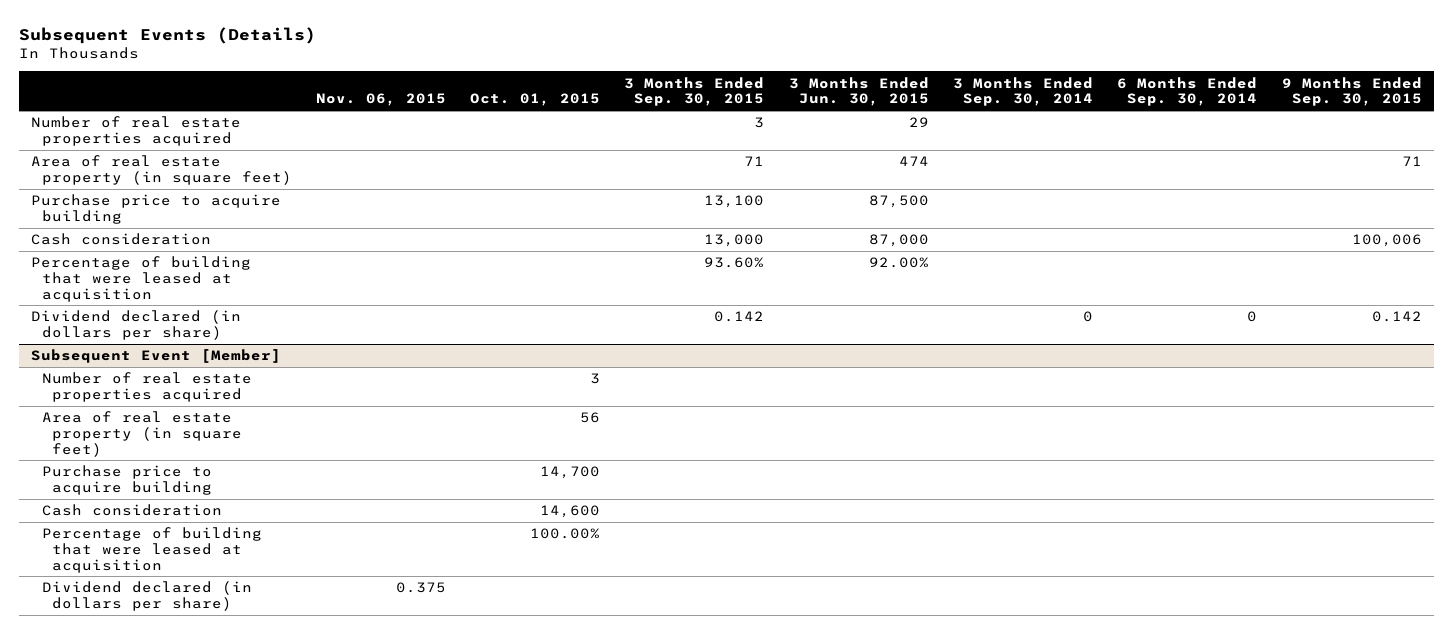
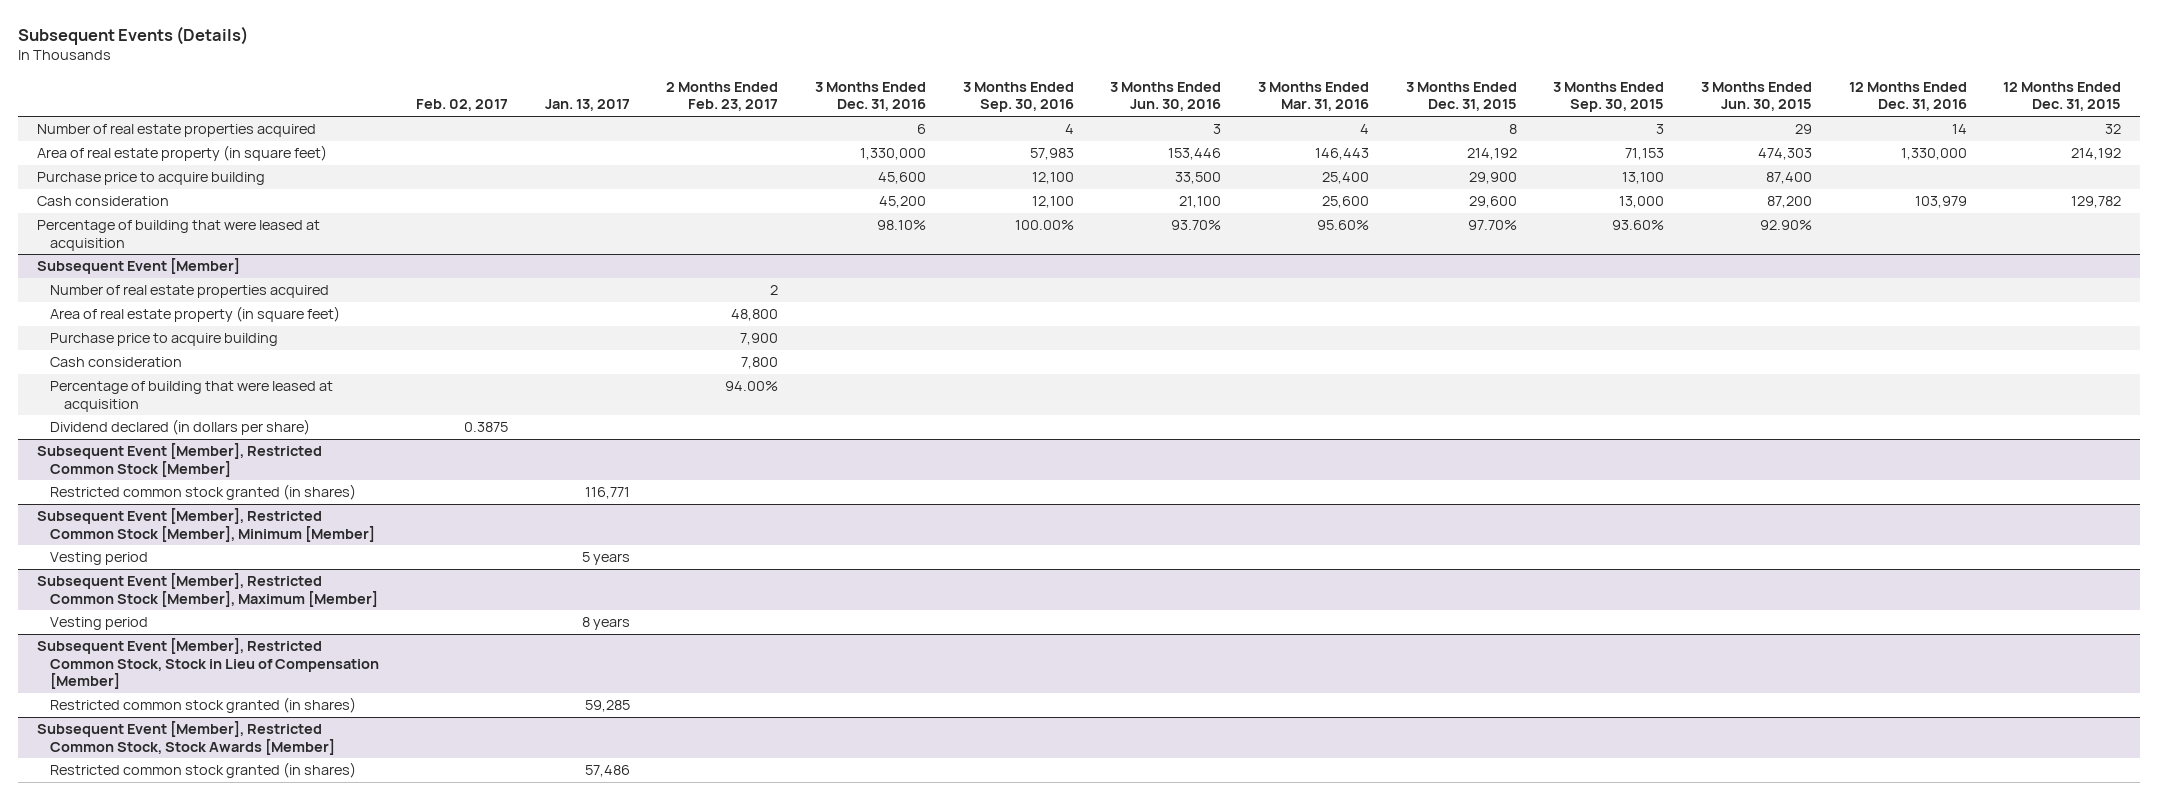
[315,93,446,107] Nov. 06, 2015 -> none
[470,93,601,107] Oct. 01, 2015 -> none
[953,76,1094,107] 3 Months Ended Sep. 30, 2014 -> none
[1117,76,1258,107] 6 Months Ended Sep. 30, 2014 -> none
[1281,76,1422,107] 9 Months Ended Sep. 30, 2015 -> none
none -> [416,99,509,112] Feb. 02, 2017
none -> [544,99,630,112] Jan. 13, 2017
none -> [666,81,779,112] 2 Months Ended Feb. 23, 2017
none -> [814,81,926,112] 3 Months Ended Dec. 31, 2016
none -> [962,81,1074,113] 3 Months Ended Sep. 30, 2016
none -> [1110,81,1222,112] 3 Months Ended Jun. 30, 2016
none -> [1257,81,1369,112] 3 Months Ended Mar. 31, 2016
none -> [1405,81,1517,112] 3 Months Ended Dec. 31, 2015
none -> [1848,81,1967,112] 12 Months Ended Dec. 31, 2016
none -> [2003,81,2122,112] 12 Months Ended Dec. 31, 2015
[31,310,242,340] Dividend declared (in dollars per share) -> none
[744,156,765,167] 71 -> [1625,148,1665,161] 71,153
[898,156,929,167] 474 -> [1757,148,1812,161] 474,303
[868,195,929,209] 87,500 -> [1765,172,1812,185] 87,400
[868,234,929,248] 87,000 -> [1766,196,1812,209] 87,200
[868,257,929,269] 92.00% -> [1759,220,1812,231] 92.90%
none -> [36,443,322,477] Subsequent Event [Member], Restricted Common Stock [Member]
none -> [50,484,357,501] Restricted common stock granted (in shares)
none -> [36,508,376,542] Subsequent Event [Member], Restricted Common Stock [Member], Minimum [Member]
none -> [50,552,149,566] Vesting period
none -> [36,573,379,607] Subsequent Event [Member], Restricted Common Stock [Member], Maximum [Member]
none -> [50,617,149,631] Vesting period
none -> [36,638,380,690] Subsequent Event [Member], Restricted Common Stock, Stock in Lieu of Compensation [Member]
none -> [50,697,357,714] Restricted common stock granted (in shares)
none -> [36,721,336,755] Subsequent Event [Member], Restricted Common Stock, Stock Awards [Member]
none -> [50,762,357,779] Restricted common stock granted (in shares)

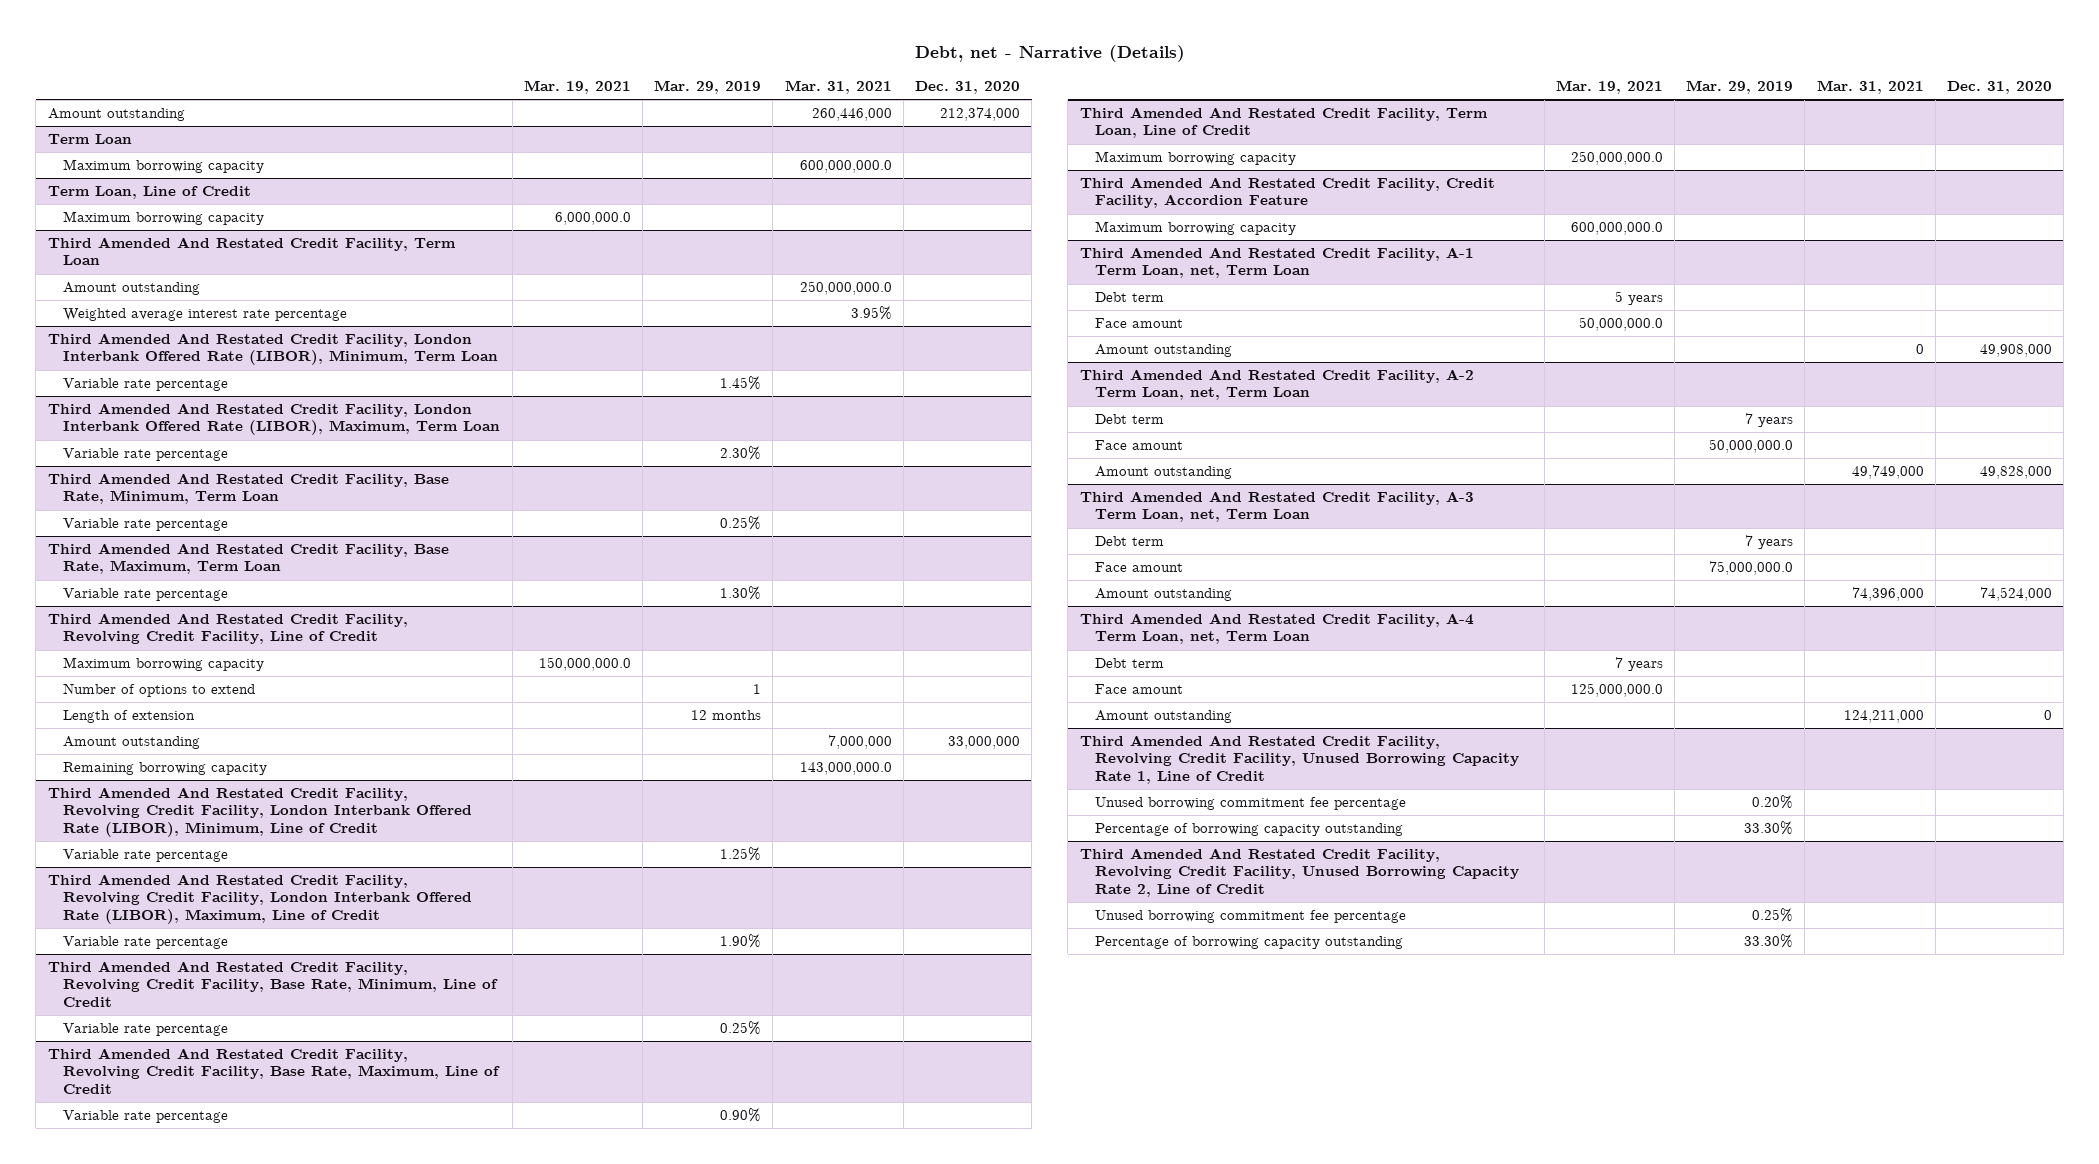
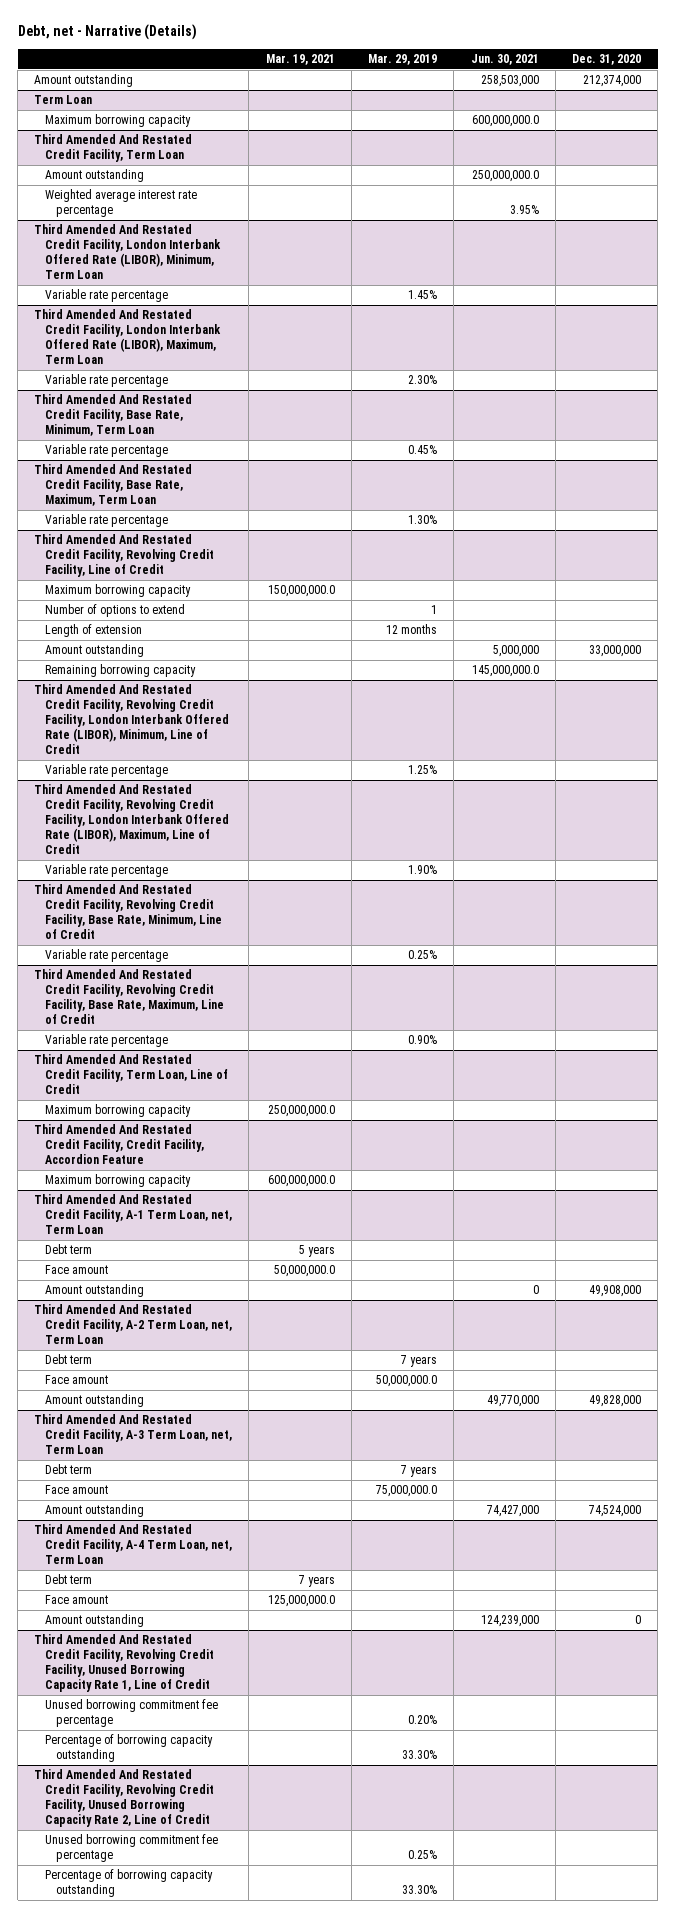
[784,80,892,95] Mar. 31, 2021 -> none
none -> [470,54,539,66] Jun. 30, 2021
[47,186,251,200] Term Loan, Line of Credit -> none
[63,211,265,226] Maximum borrowing capacity -> none
[720,516,762,531] 0.25% -> [408,445,438,455] 0.45%

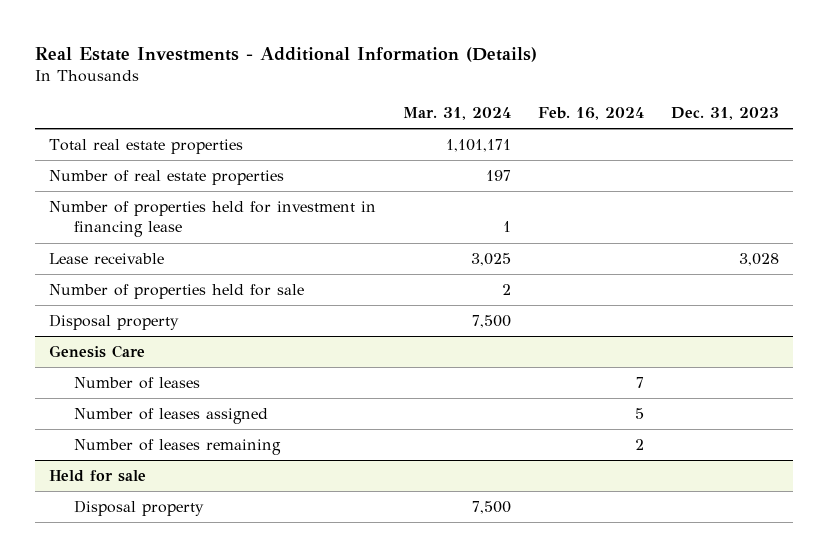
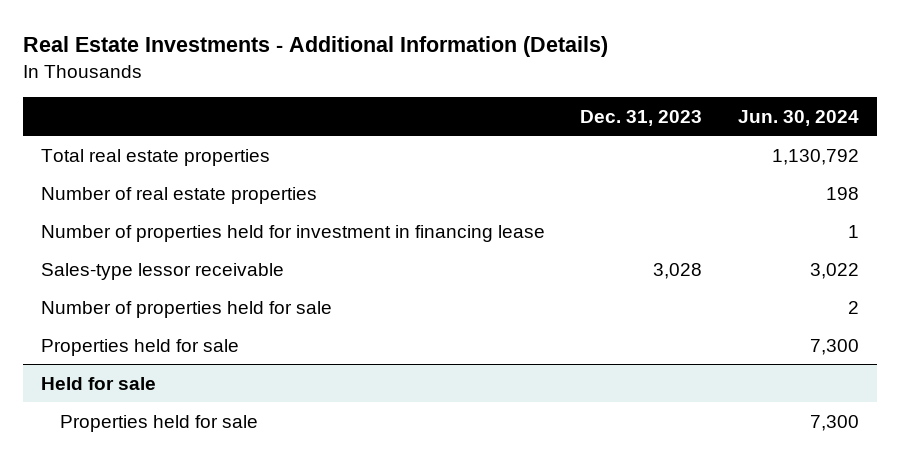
[402,106,511,120] Mar. 31, 2024 -> none
[537,106,644,120] Feb. 16, 2024 -> none
none -> [737,109,859,126] Jun. 30, 2024
[48,253,164,265] Lease receivable -> [40,262,284,280] Sales-type lessor receivable
[48,345,145,359] Genesis Care -> none
[73,377,200,390] Number of leases -> none
[73,408,268,425] Number of leases assigned -> none
[73,439,281,456] Number of leases remaining -> none
[48,314,179,331] Disposal property -> [40,338,239,356] Properties held for sale
[73,500,204,517] Disposal property -> [59,414,258,432] Properties held for sale

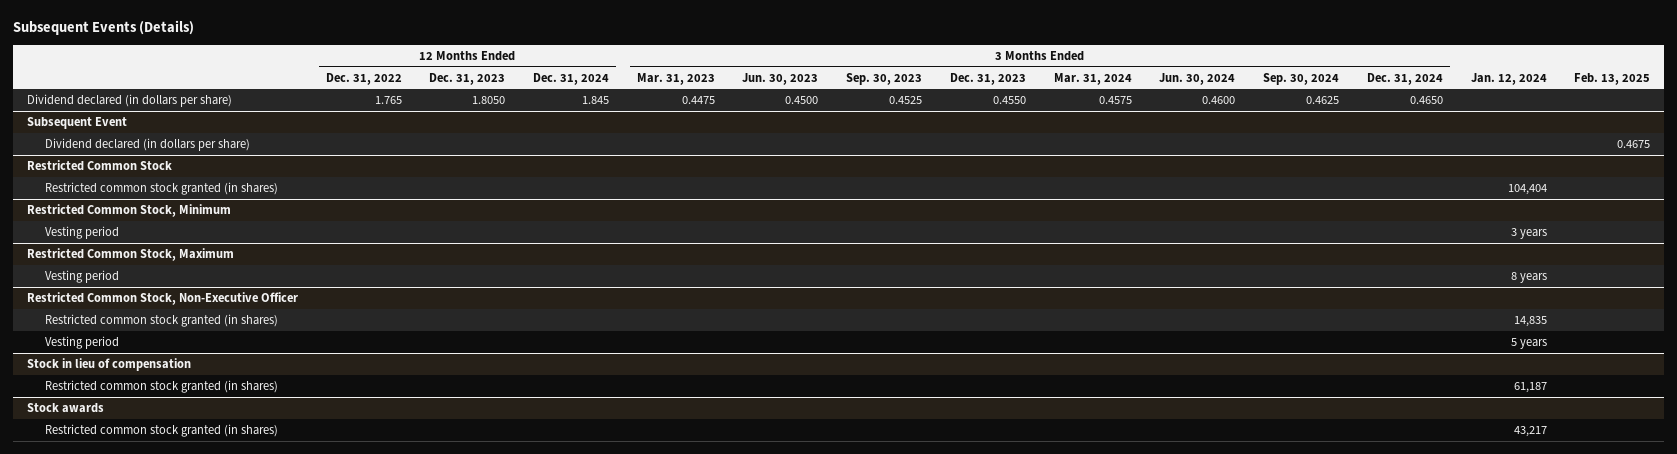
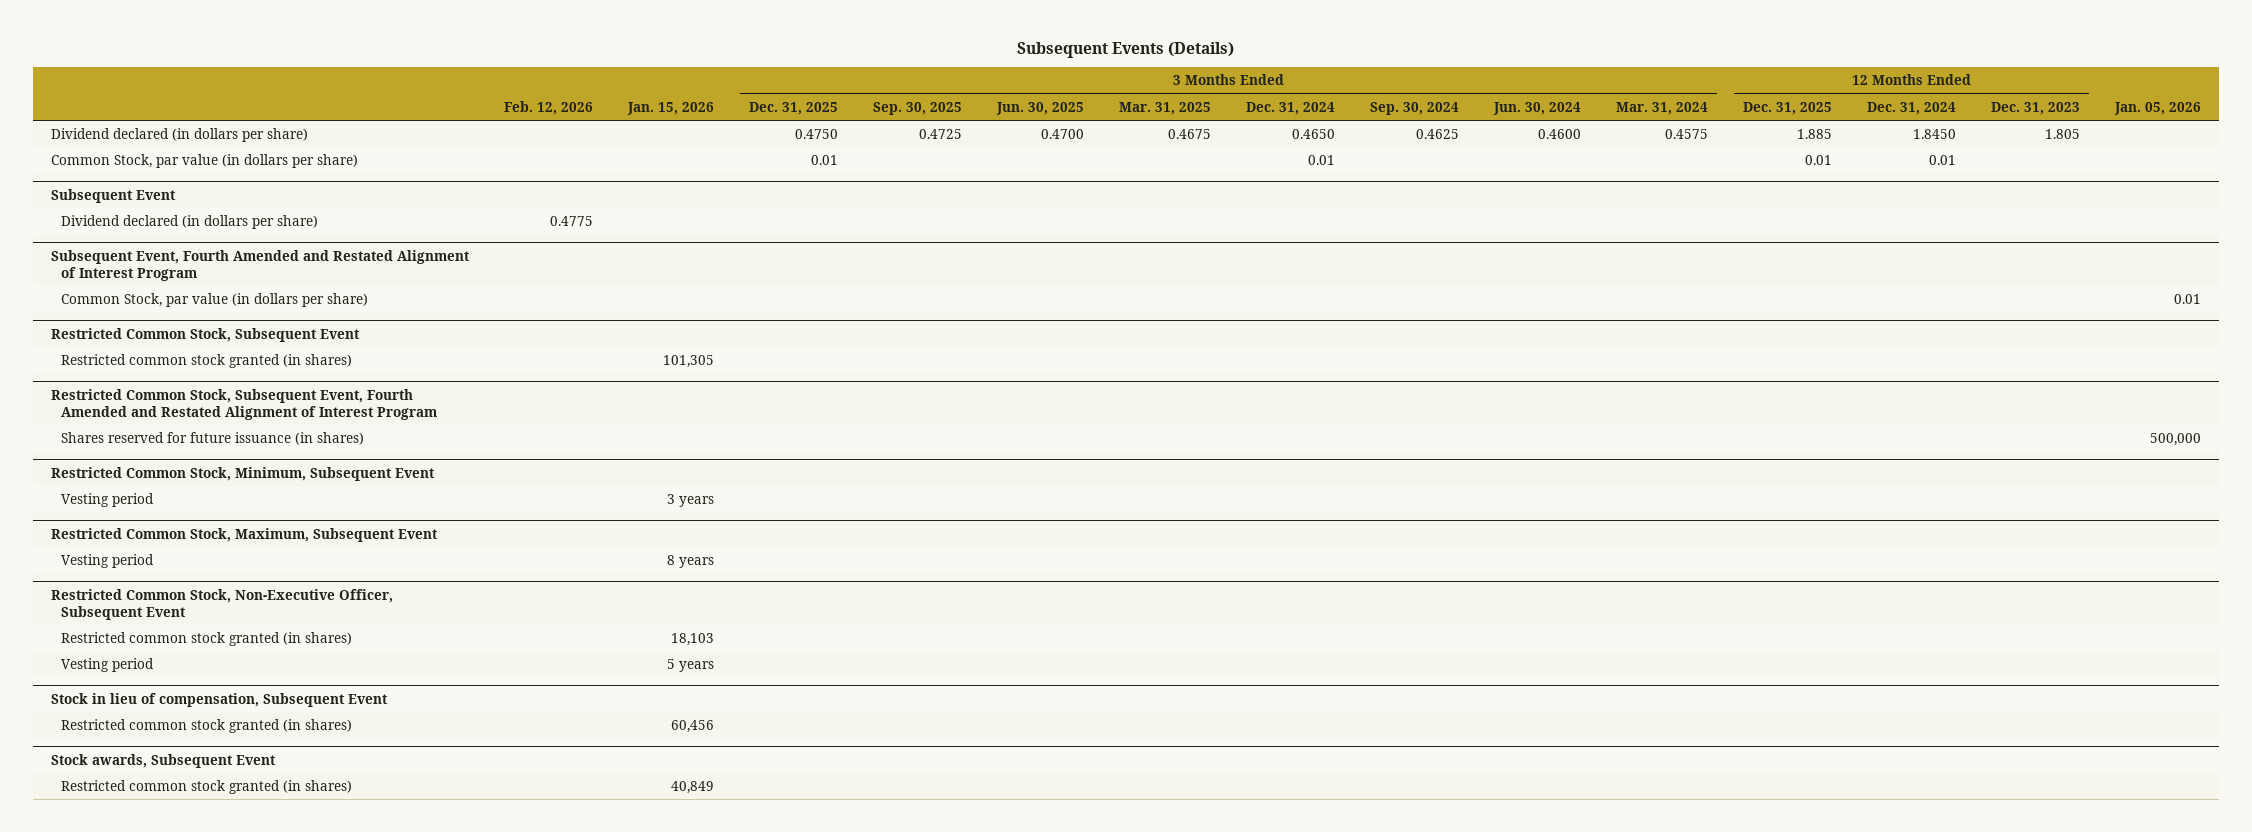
[325,72,402,85] Dec. 31, 2022 -> none
[636,72,715,85] Mar. 31, 2023 -> none
[742,72,819,85] Jun. 30, 2023 -> none
[846,72,923,85] Sep. 30, 2023 -> none
[949,72,1026,85] Dec. 31, 2023 -> none
[1470,72,1547,85] Jan. 12, 2024 -> none
[1574,72,1651,85] Feb. 13, 2025 -> none
none -> [503,100,593,115] Feb. 12, 2026
none -> [626,101,714,115] Jan. 15, 2026
none -> [748,101,838,115] Dec. 31, 2025
none -> [872,101,962,115] Sep. 30, 2025
none -> [995,101,1084,115] Jun. 30, 2025
none -> [1119,101,1212,115] Mar. 31, 2025
none -> [1743,101,1833,115] Dec. 31, 2025
none -> [2114,101,2202,115] Jan. 05, 2026
[472,96,506,105] 1.8050 -> [2045,128,2081,139] 1.805
[582,96,610,105] 1.845 -> [1913,128,1957,139] 1.8450
none -> [50,153,358,168] Common Stock, par value (in dollars per share)
none -> [50,249,470,281] Subsequent Event, Fourth Amended and Restated Alignment of Interest Program
none -> [60,292,368,307] Common Stock, par value (in dollars per share)
[26,160,172,172] Restricted Common Stock -> [50,327,360,342] Restricted Common Stock, Subsequent Event
none -> [50,388,437,420] Restricted Common Stock, Subsequent Event, Fourth Amended and Restated Alignment of Interest Program
none -> [60,431,364,445] Shares reserved for future issuance (in shares)
[26,204,231,218] Restricted Common Stock, Minimum -> [50,466,435,481] Restricted Common Stock, Minimum, Subsequent Event
[26,248,234,262] Restricted Common Stock, Maximum -> [50,527,438,542] Restricted Common Stock, Maximum, Subsequent Event
[26,292,298,306] Restricted Common Stock, Non-Executive Officer -> [50,588,393,620] Restricted Common Stock, Non-Executive Officer, Subsequent Event
[26,358,191,372] Stock in lieu of compensation -> [50,692,388,707] Stock in lieu of compensation, Subsequent Event
[26,403,104,414] Stock awards -> [50,753,276,768] Stock awards, Subsequent Event

